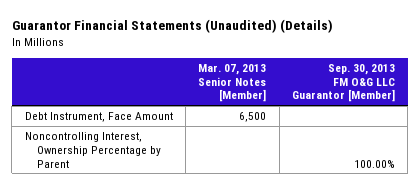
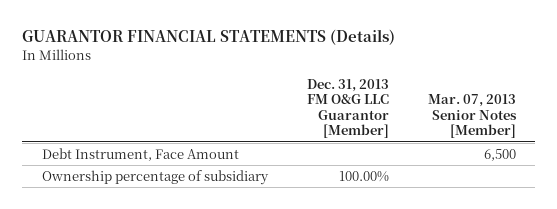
[11,19,333,34] Guarantor Financial Statements (Unaudited) (Details) -> [22,29,396,46] GUARANTOR FINANCIAL STATEMENTS (Details)
[291,63,395,103] Sep. 30, 2013 FM O&G LLC Guarantor [Member] -> none
none -> [306,78,389,139] Dec. 31, 2013 FM O&G LLC Guarantor [Member]
[24,132,162,168] Noncontrolling Interest, Ownership Percentage by Parent -> [41,169,269,185] Ownership percentage of subsidiary

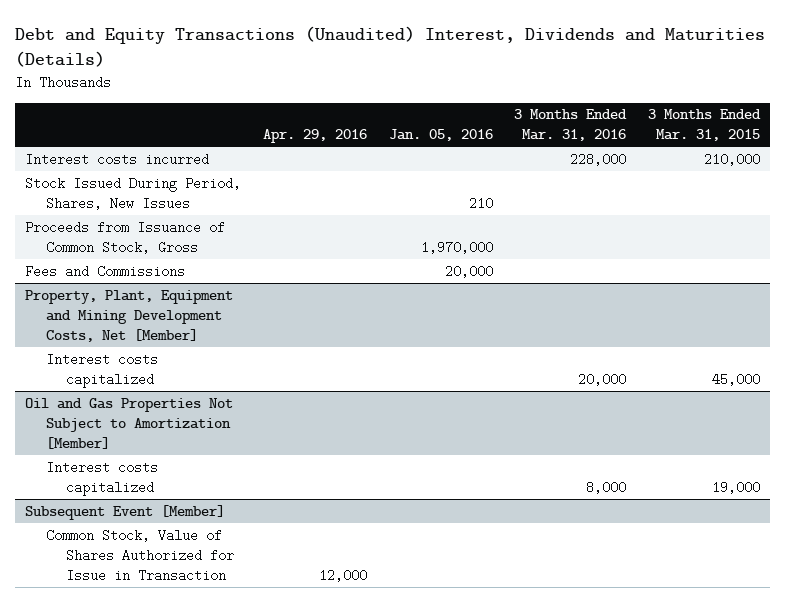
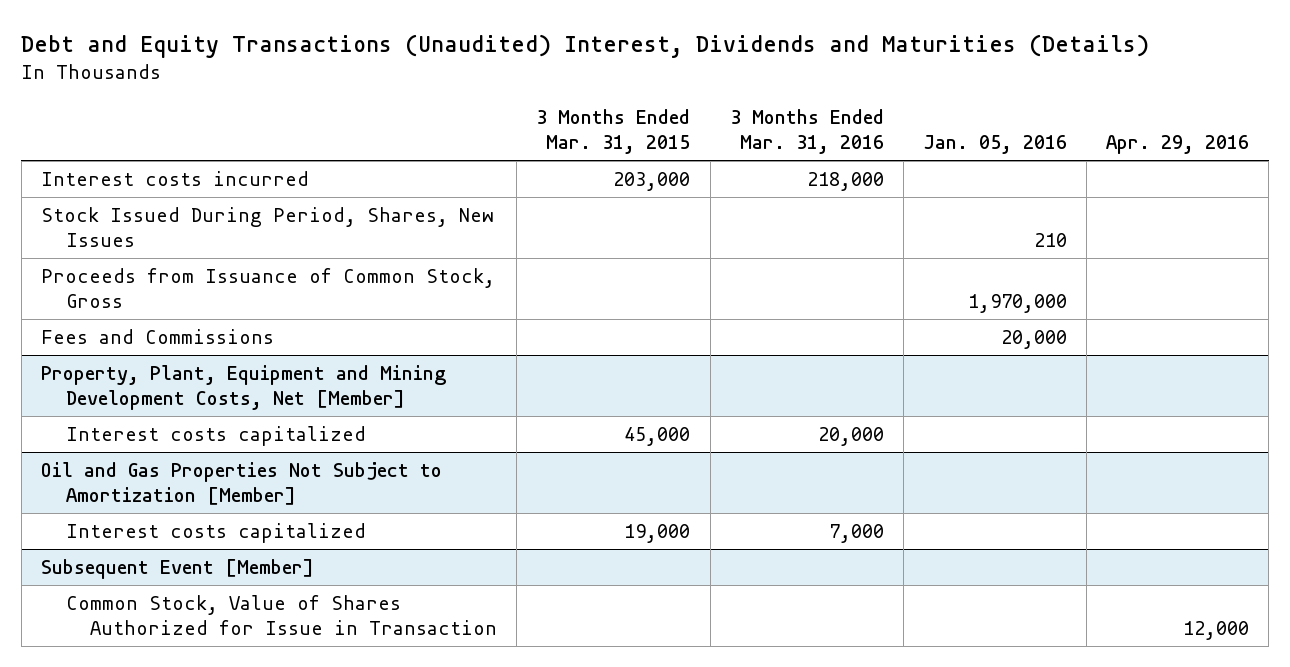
[570,152,627,166] 228,000 -> [806,171,884,191] 218,000
[703,152,760,166] 210,000 -> [613,171,691,191] 203,000
[586,480,627,494] 8,000 -> [828,523,884,543] 7,000

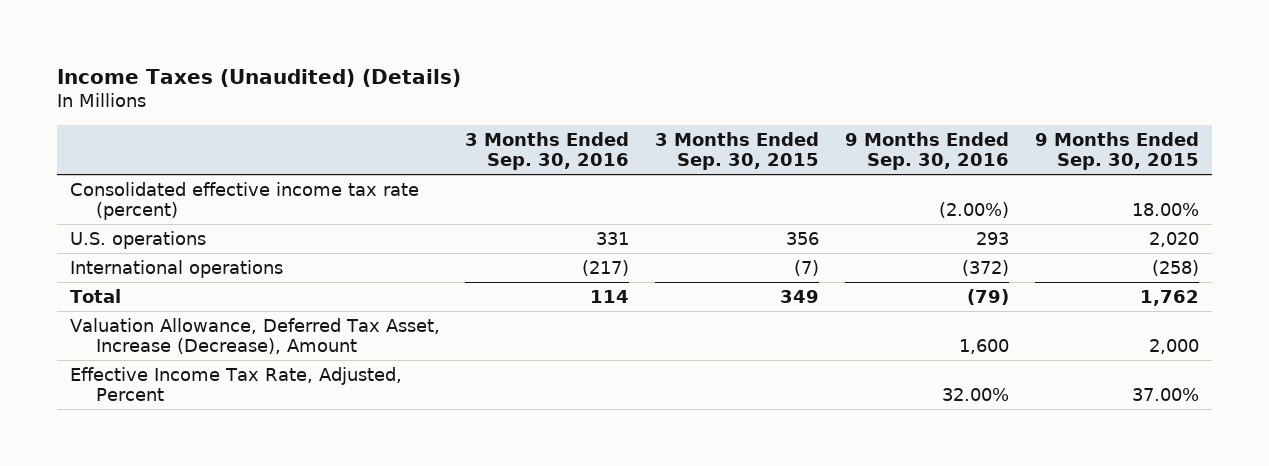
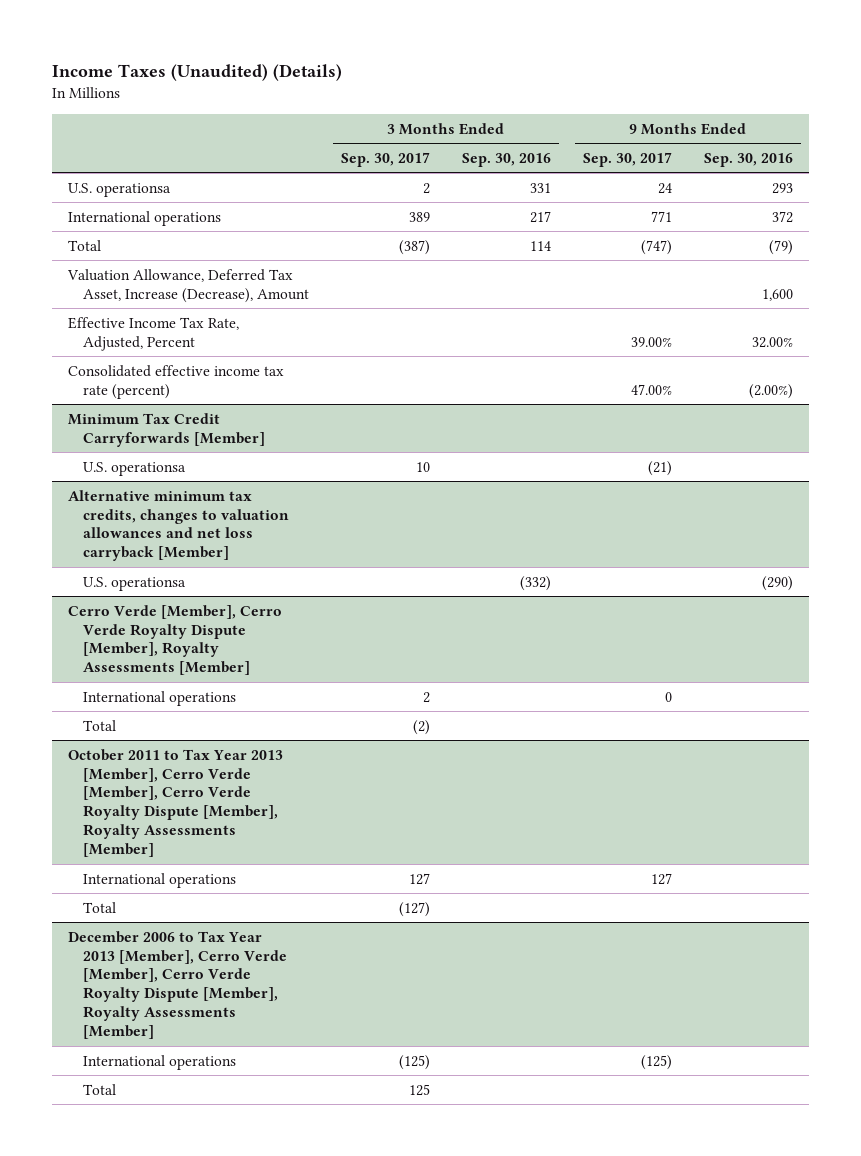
[655,131,820,170] 3 Months Ended Sep. 30, 2015 -> none
[1034,131,1199,170] 9 Months Ended Sep. 30, 2015 -> none
none -> [340,151,430,167] Sep. 30, 2017
none -> [582,151,672,167] Sep. 30, 2017
[69,230,206,249] U.S. operations -> [68,182,172,197] U.S. operationsa
[582,259,630,276] (217) -> [529,210,551,223] 217
[962,259,1010,276] (372) -> [771,210,793,223] 372
[69,181,419,221] Consolidated effective income tax rate (percent) -> [68,364,285,399] Consolidated effective income tax rate (percent)
none -> [68,412,265,447] Minimum Tax Credit Carryforwards [Member]
none -> [82,461,186,476] U.S. operationsa
none -> [68,489,289,562] Alternative minimum tax credits, changes to valuation allowances and net loss carryback [Member]
none -> [82,576,186,591] U.S. operationsa
none -> [68,604,283,676] Cerro Verde [Member], Cerro Verde Royalty Dispute [Member], Royalty Assessments [Member]
none -> [82,690,236,706] International operations
none -> [82,719,116,731] Total
none -> [68,748,284,858] October 2011 to Tax Year 2013 [Member], Cerro Verde [Member], Cerro Verde Royalty Dispute [Member], Royalty Assessments [Member]
none -> [82,872,236,888] International operations
none -> [82,901,116,913] Total
none -> [68,930,287,1040] December 2006 to Tax Year 2013 [Member], Cerro Verde [Member], Cerro Verde Royalty Dispute [Member], Royalty Assessments [Member]
none -> [82,1054,236,1070] International operations
none -> [82,1083,116,1095] Total

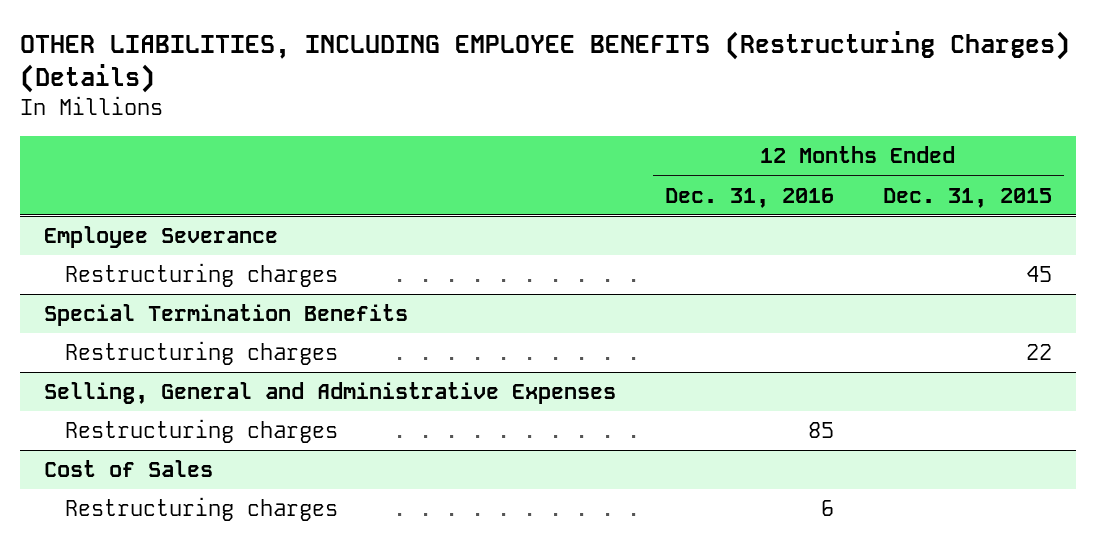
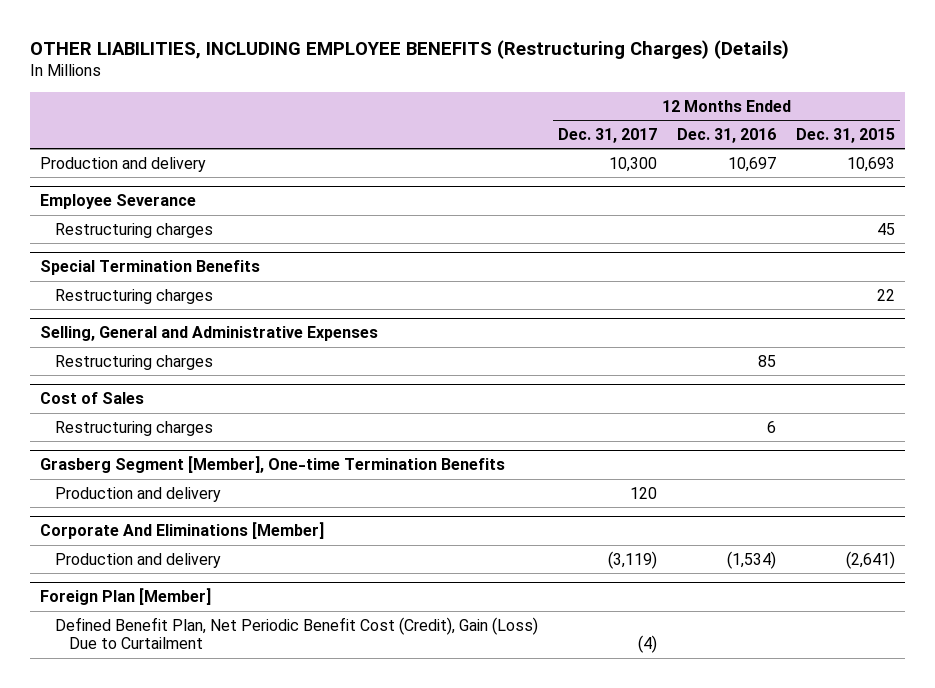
none -> [557,127,657,143] Dec. 31, 2017
none -> [39,156,206,172] Production and delivery
none -> [39,456,505,474] Grasberg Segment [Member], One-time Termination Benefits
none -> [54,486,221,502] Production and delivery
none -> [39,522,324,540] Corporate And Eliminations [Member]
none -> [54,552,221,568] Production and delivery
none -> [39,588,211,606] Foreign Plan [Member]
none -> [54,616,538,650] Defined Benefit Plan, Net Periodic Benefit Cost (Credit), Gain (Loss) Due to Curtailment

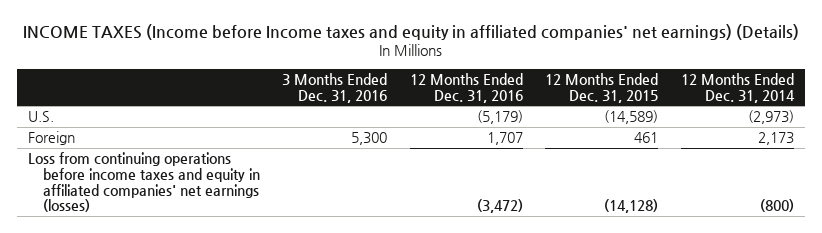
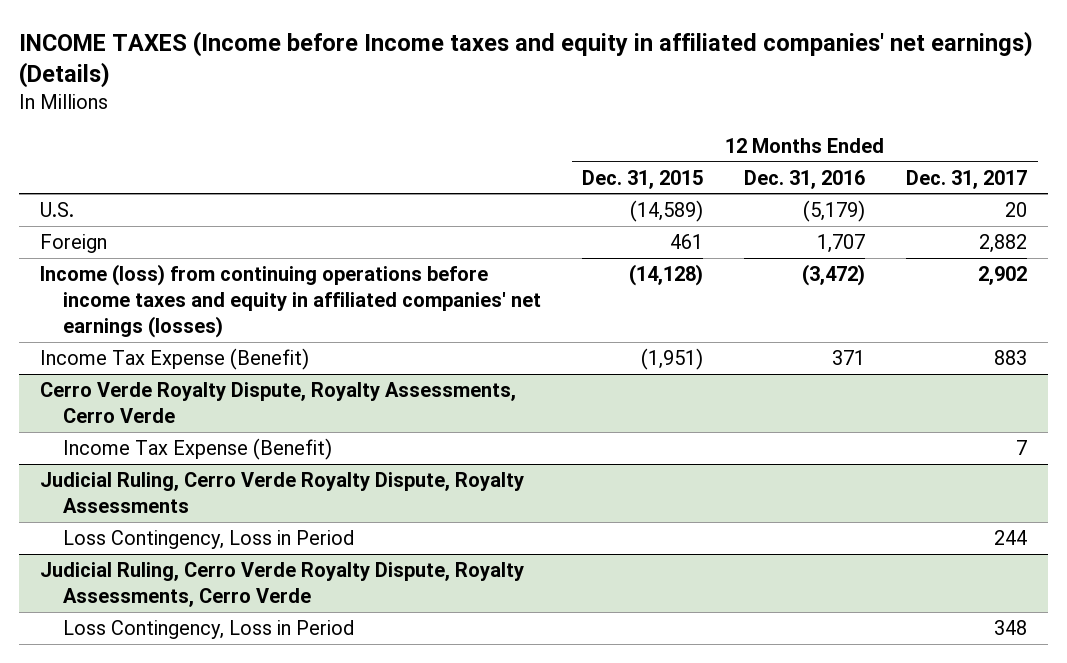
[282,72,388,103] 3 Months Ended Dec. 31, 2016 -> none
[680,72,795,103] 12 Months Ended Dec. 31, 2014 -> none
none -> [906,169,1028,189] Dec. 31, 2017
[27,152,260,213] Loss from continuing operations before income taxes and equity in affiliated companies' net earnings (losses) -> [39,264,541,339] Income (loss) from continuing operations before income taxes and equity in affiliated companies' net earnings (losses)
none -> [39,348,309,371] Income Tax Expense (Benefit)
none -> [39,382,516,424] Cerro Verde Royalty Dispute, Royalty Assessments, Cerro Verde
none -> [62,438,332,461] Income Tax Expense (Benefit)
none -> [39,472,524,514] Judicial Ruling, Cerro Verde Royalty Dispute, Royalty Assessments
none -> [62,530,354,550] Loss Contingency, Loss in Period
none -> [39,562,524,608] Judicial Ruling, Cerro Verde Royalty Dispute, Royalty Assessments, Cerro Verde
none -> [62,620,354,640] Loss Contingency, Loss in Period

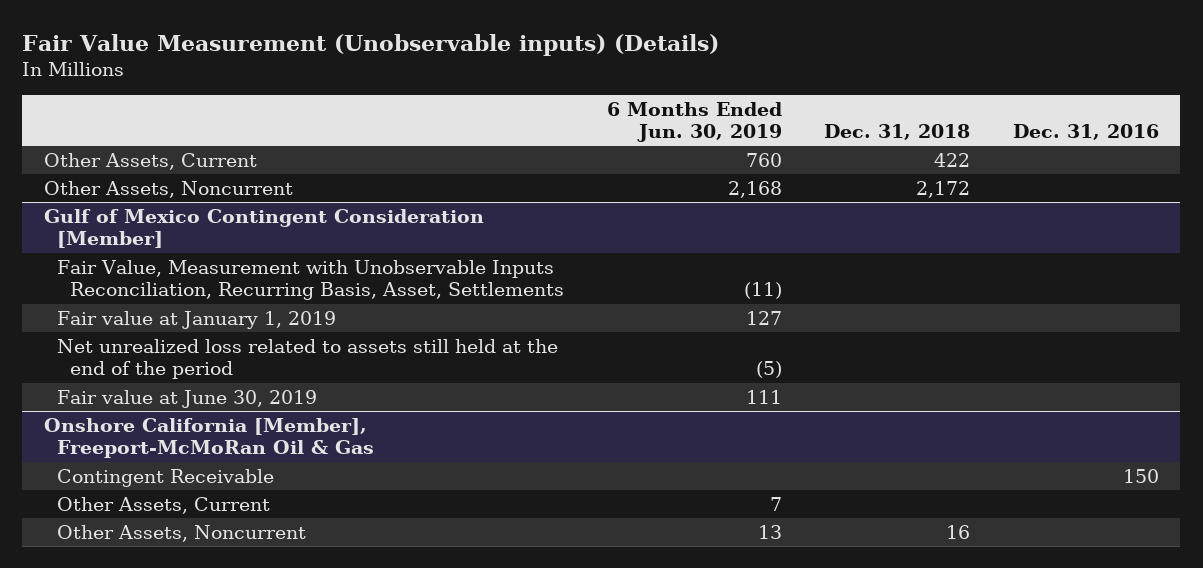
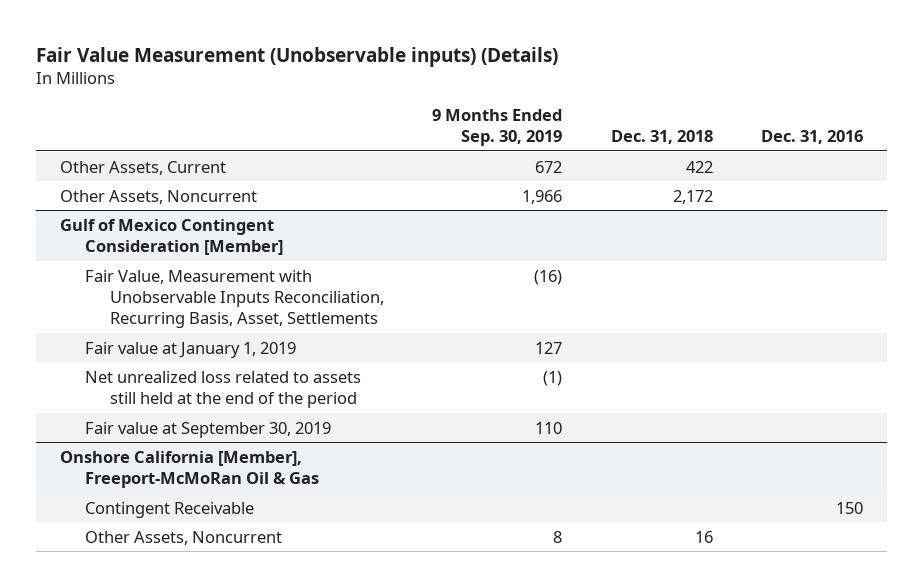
[606,101,782,143] 6 Months Ended Jun. 30, 2019 -> none
none -> [432,108,563,147] 9 Months Ended Sep. 30, 2019
[56,389,317,408] Fair value at June 30, 2019 -> [85,421,332,438] Fair value at September 30, 2019
[56,496,270,514] Other Assets, Current -> none

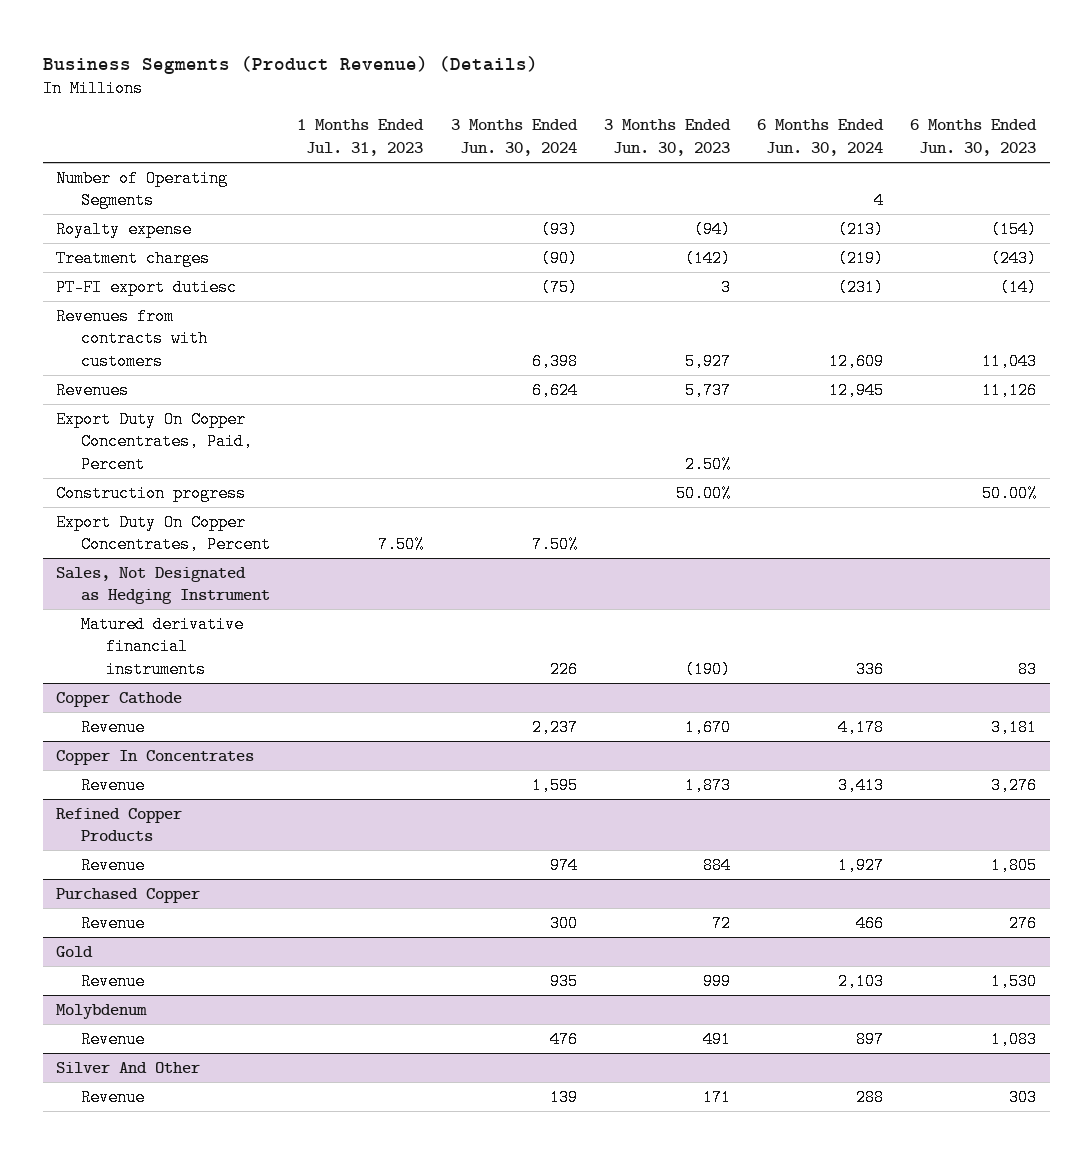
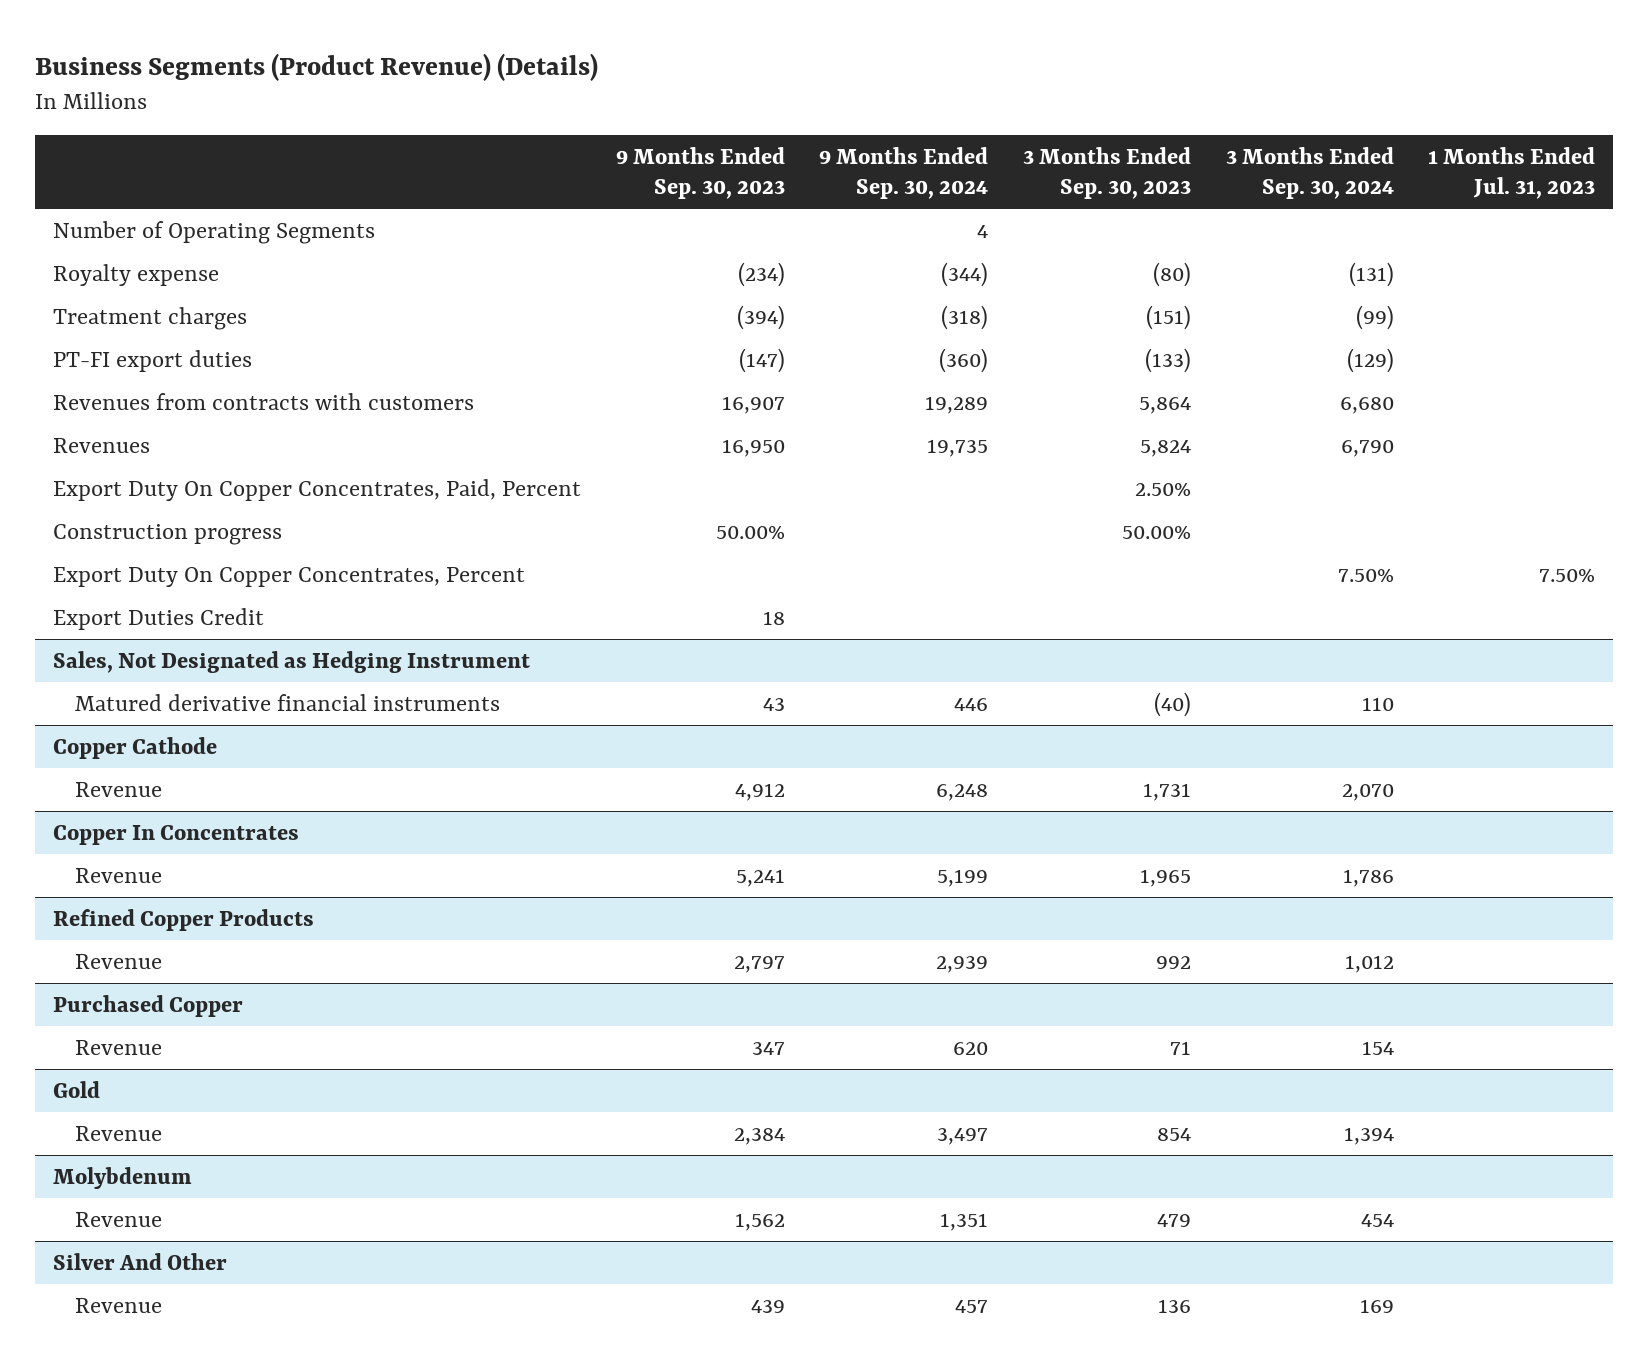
[450,119,578,156] 3 Months Ended Jun. 30, 2024 -> none
[603,119,731,156] 3 Months Ended Jun. 30, 2023 -> none
[756,119,884,156] 6 Months Ended Jun. 30, 2024 -> none
[910,119,1038,156] 6 Months Ended Jun. 30, 2023 -> none
none -> [615,146,785,199] 9 Months Ended Sep. 30, 2023
none -> [819,146,989,199] 9 Months Ended Sep. 30, 2024
none -> [1023,146,1192,199] 3 Months Ended Sep. 30, 2023
none -> [1225,146,1394,199] 3 Months Ended Sep. 30, 2024
[56,278,238,296] PT-FI export dutiesc -> [52,349,252,372] PT-FI export duties
none -> [52,607,264,630] Export Duties Credit

